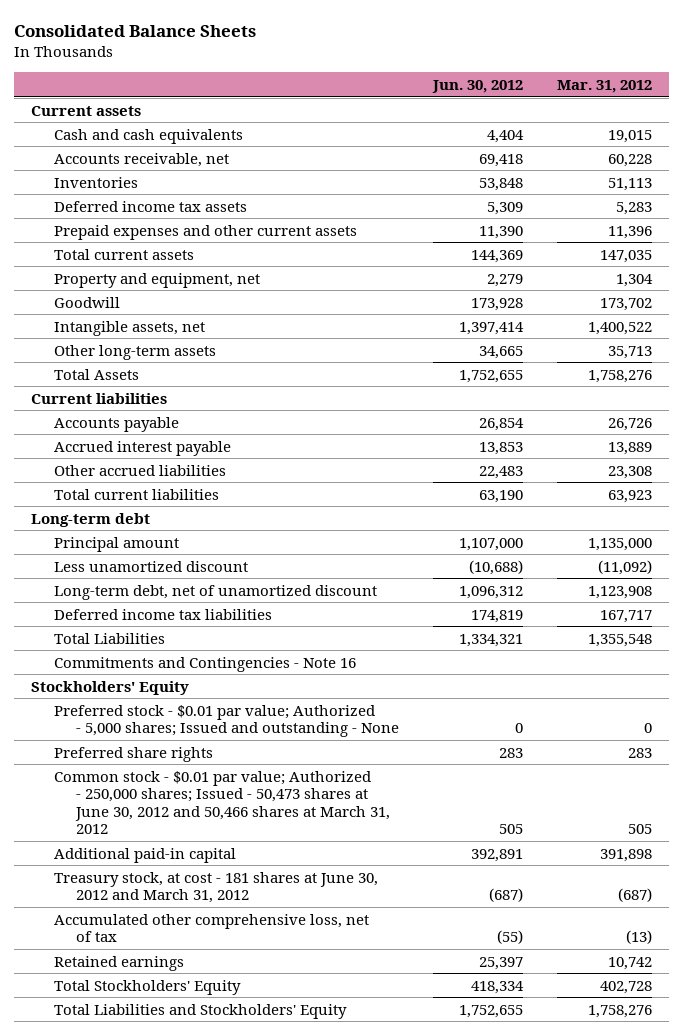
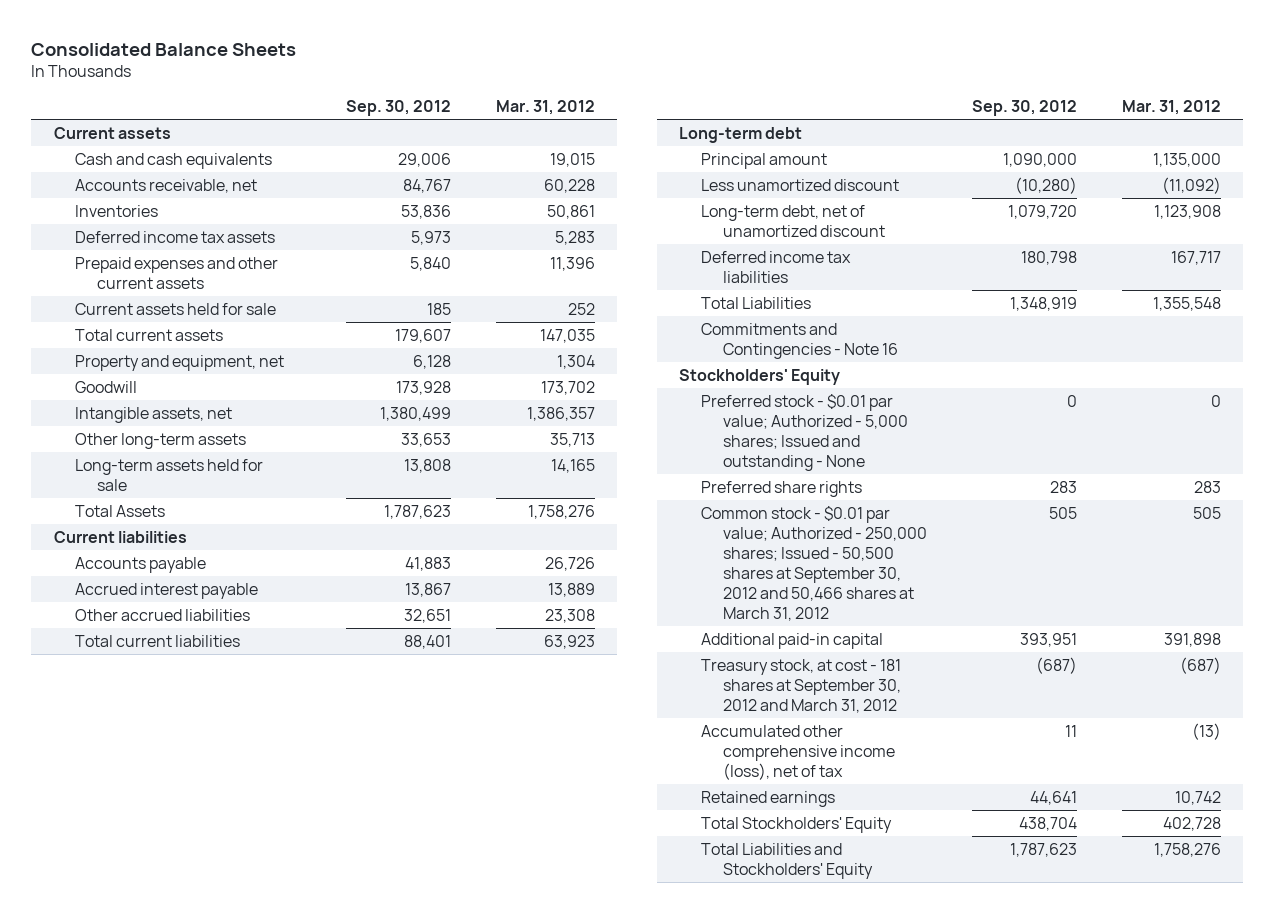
[432,79,524,93] Jun. 30, 2012 -> none
none -> [345,100,451,117] Sep. 30, 2012
[608,177,653,191] 51,113 -> [546,204,595,219] 50,861
none -> [75,302,277,315] Current assets held for sale
[588,321,653,335] 1,400,522 -> [526,406,595,421] 1,386,357
none -> [75,458,264,491] Long-term assets held for sale
[53,770,391,835] Common stock - $0.01 par value; Authorized - 250,000 shares; Issued - 50,473 shares at June 30, 2012 and 50,466 shares at March 31, 2012 -> [701,505,927,621] Common stock - $0.01 par value; Authorized - 250,000 shares; Issued - 50,500 shares at September 30, 2012 and 50,466 shares at March 31, 2012
[53,871,378,904] Treasury stock, at cost - 181 shares at June 30, 2012 and March 31, 2012 -> [701,658,902,713] Treasury stock, at cost - 181 shares at September 30, 2012 and March 31, 2012
[53,913,369,943] Accumulated other comprehensive loss, net of tax -> [701,724,895,780] Accumulated other comprehensive income (loss), net of tax

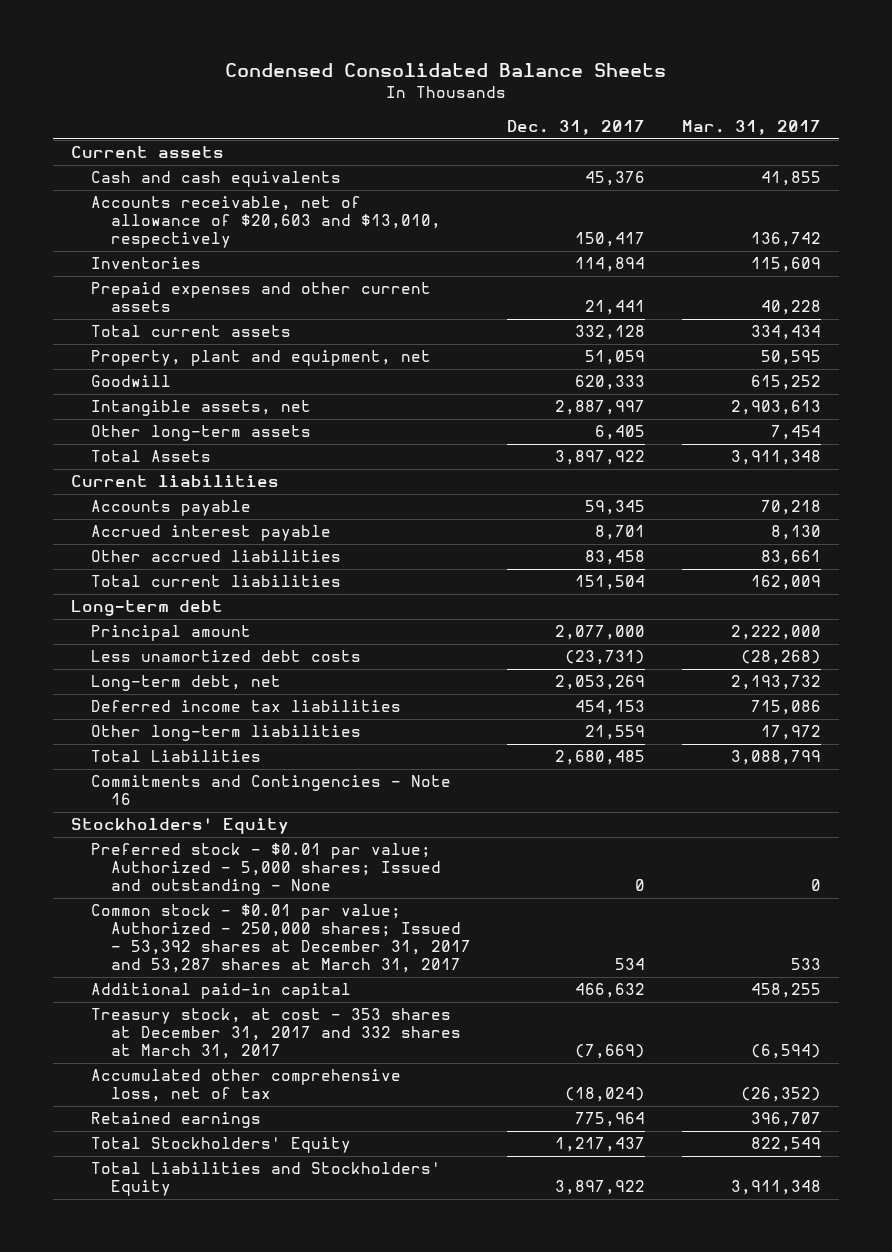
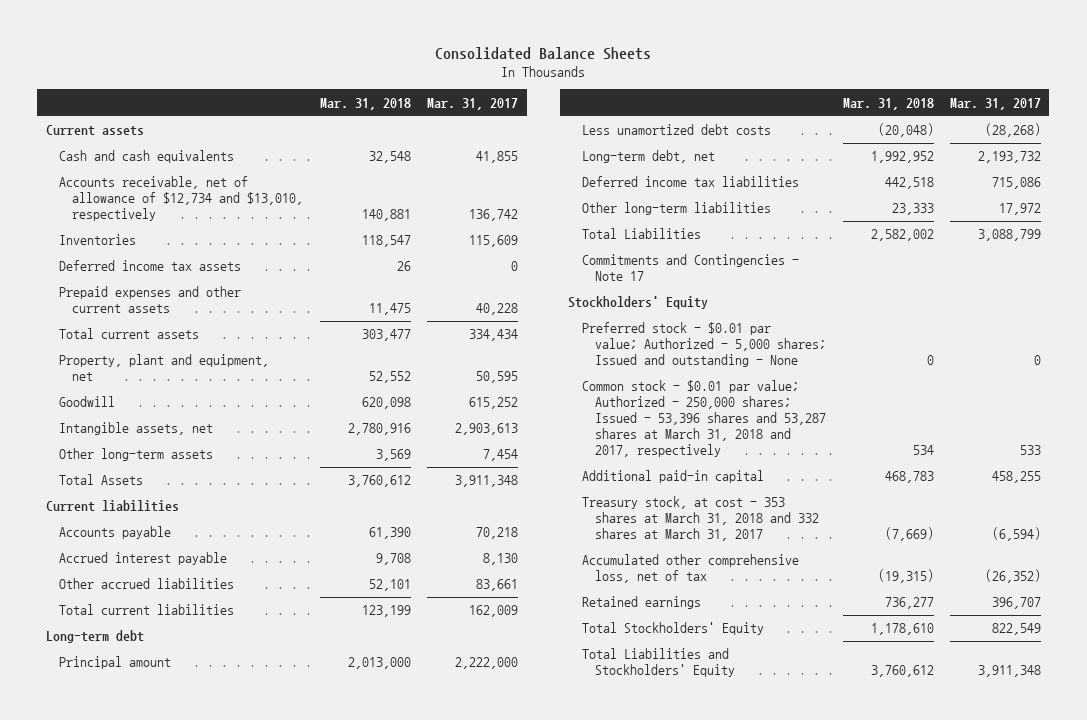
[225,63,667,78] Condensed Consolidated Balance Sheets -> [435,47,652,61] Consolidated Balance Sheets
[507,120,646,136] Dec. 31, 2017 -> none
none -> [319,97,411,110] Mar. 31, 2018
[91,196,441,249] Accounts receivable, net of allowance of $20,603 and $13,010, respectively -> [59,176,304,222] Accounts receivable, net of allowance of $12,734 and $13,010, respectively
none -> [59,260,242,272] Deferred income tax assets
[91,775,452,806] Commitments and Contingencies - Note 16 -> [581,254,799,282] Commitments and Contingencies - Note 17
[91,904,471,974] Common stock - $0.01 par value; Authorized - 250,000 shares; Issued - 53,392 shares at December 31, 2017 and 53,287 shares at March 31, 2017 -> [581,380,827,457] Common stock - $0.01 par value; Authorized - 250,000 shares; Issued - 53,396 shares and 53,287 shares at March 31, 2018 and 2017, respectively
[91,1008,461,1060] Treasury stock, at cost - 353 shares at December 31, 2017 and 332 shares at March 31, 2017 -> [581,496,820,542] Treasury stock, at cost - 353 shares at March 31, 2018 and 332 shares at March 31, 2017

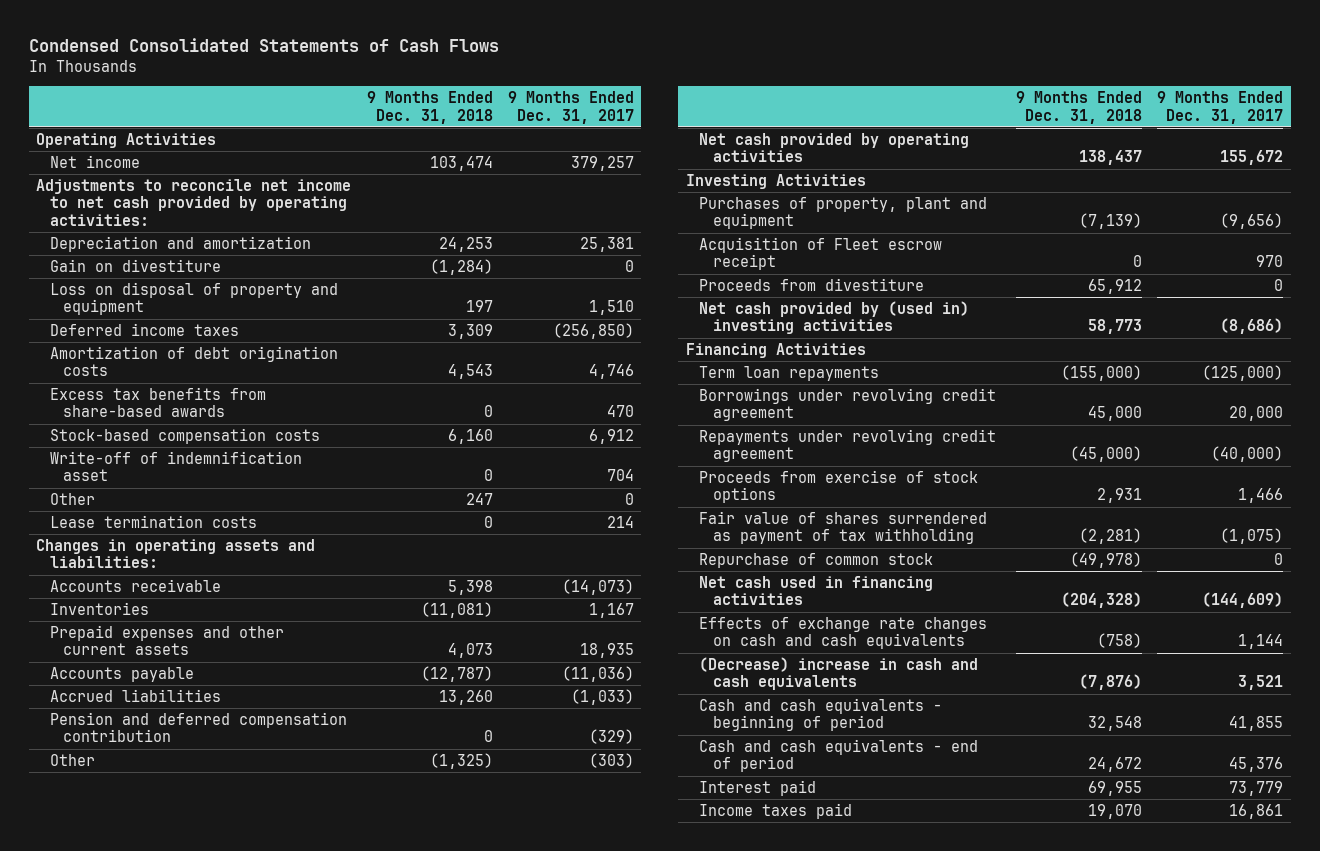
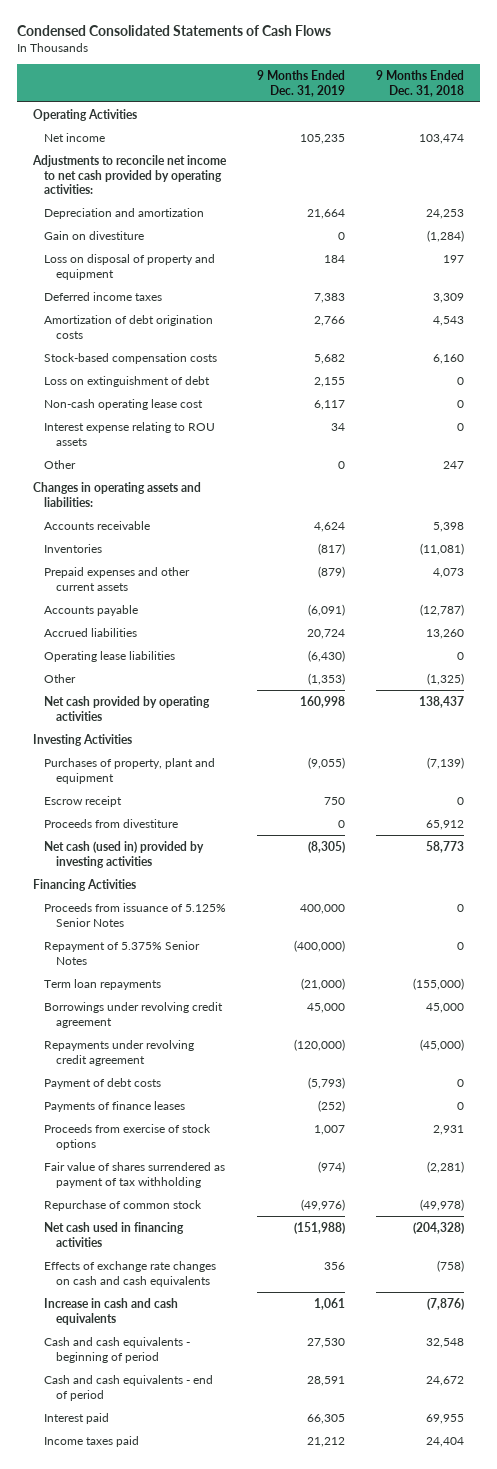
[507,91,634,124] 9 Months Ended Dec. 31, 2017 -> none
none -> [257,69,346,97] 9 Months Ended Dec. 31, 2019
[49,386,266,418] Excess tax benefits from share-based awards -> none
[49,450,302,482] Write-off of indemnification asset -> [44,375,211,387] Loss on extinguishment of debt
none -> [44,398,204,410] Non-cash operating lease cost
none -> [44,421,216,446] Interest expense relating to ROU assets
[49,514,257,528] Lease termination costs -> none
[49,711,347,743] Pension and deferred compensation contribution -> none
none -> [44,650,176,662] Operating lease liabilities
[699,236,943,271] Acquisition of Fleet escrow receipt -> none
none -> [44,795,123,807] Escrow receipt
[699,300,970,335] Net cash provided by (used in) investing activities -> [44,840,205,868] Net cash (used in) provided by investing activities
none -> [44,902,227,927] Proceeds from issuance of 5.125% Senior Notes
none -> [44,940,201,965] Repayment of 5.375% Senior Notes
none -> [44,1077,162,1089] Payment of debt costs
none -> [44,1100,186,1112] Payments of finance leases
[699,656,979,691] (Decrease) increase in cash and cash equivalents -> [44,1297,179,1325] Increase in cash and cash equivalents
[1088,803,1143,819] 19,070 -> [426,1436,465,1447] 24,404

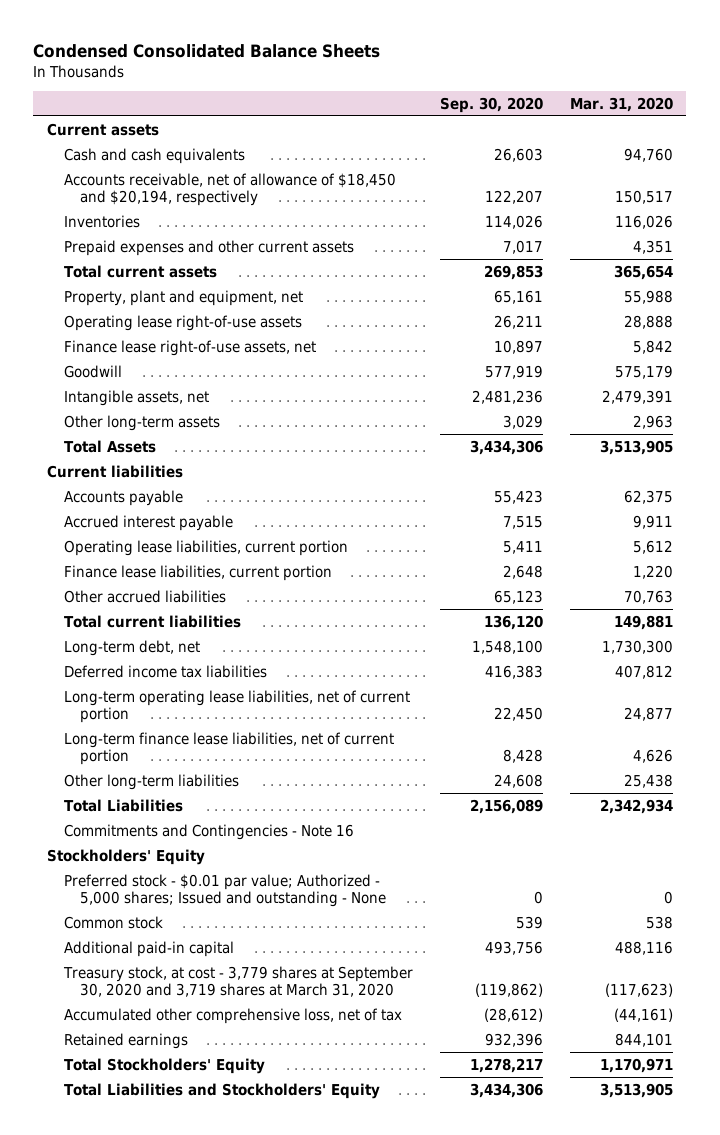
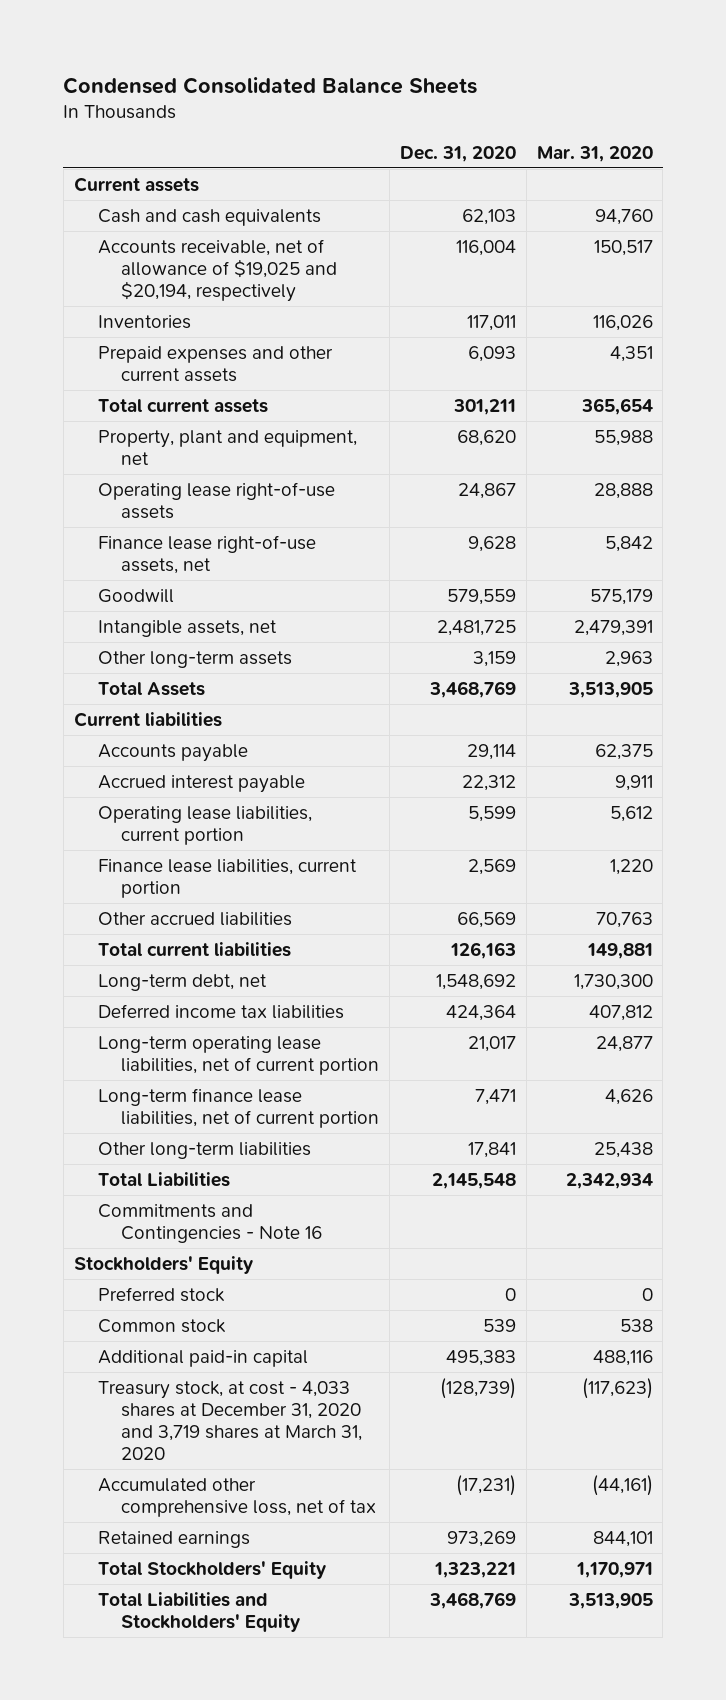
[439,97,543,114] Sep. 30, 2020 -> none
none -> [400,145,517,162] Dec. 31, 2020
[63,172,396,206] Accounts receivable, net of allowance of $18,450 and $20,194, respectively -> [97,238,338,302] Accounts receivable, net of allowance of $19,025 and $20,194, respectively
[63,873,387,907] Preferred stock - $0.01 par value; Authorized - 5,000 shares; Issued and outstanding - None -> [97,1286,225,1302] Preferred stock
[62,965,413,997] Treasury stock, at cost - 3,779 shares at September 30, 2020 and 3,719 shares at March 31, 2020 -> [97,1380,363,1460] Treasury stock, at cost - 4,033 shares at December 31, 2020 and 3,719 shares at March 31, 2020

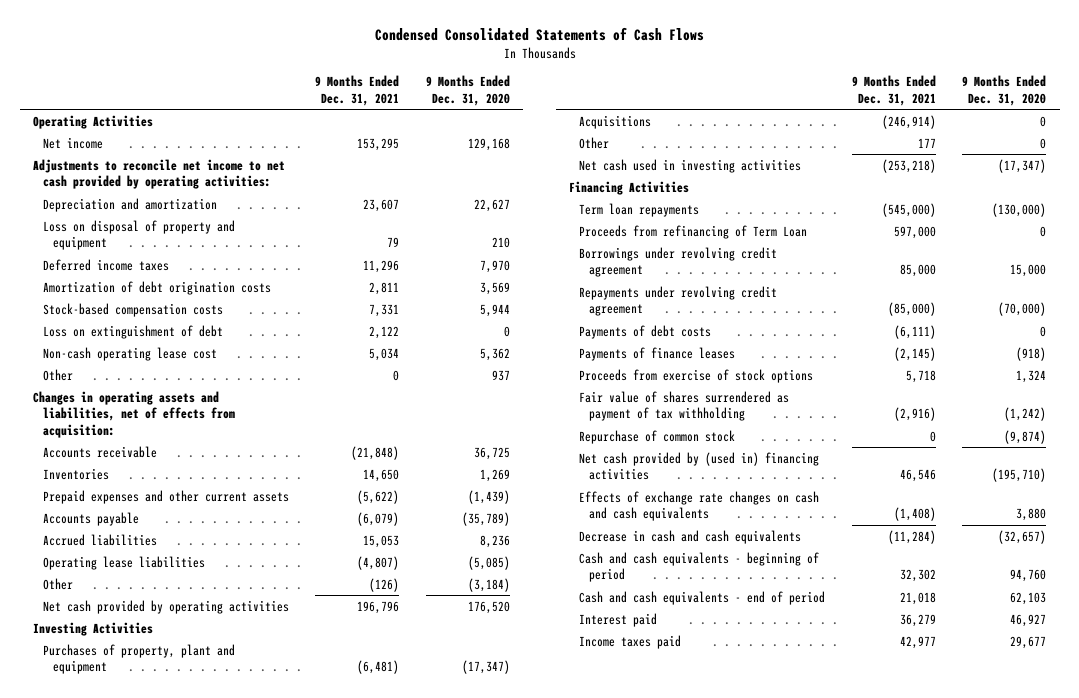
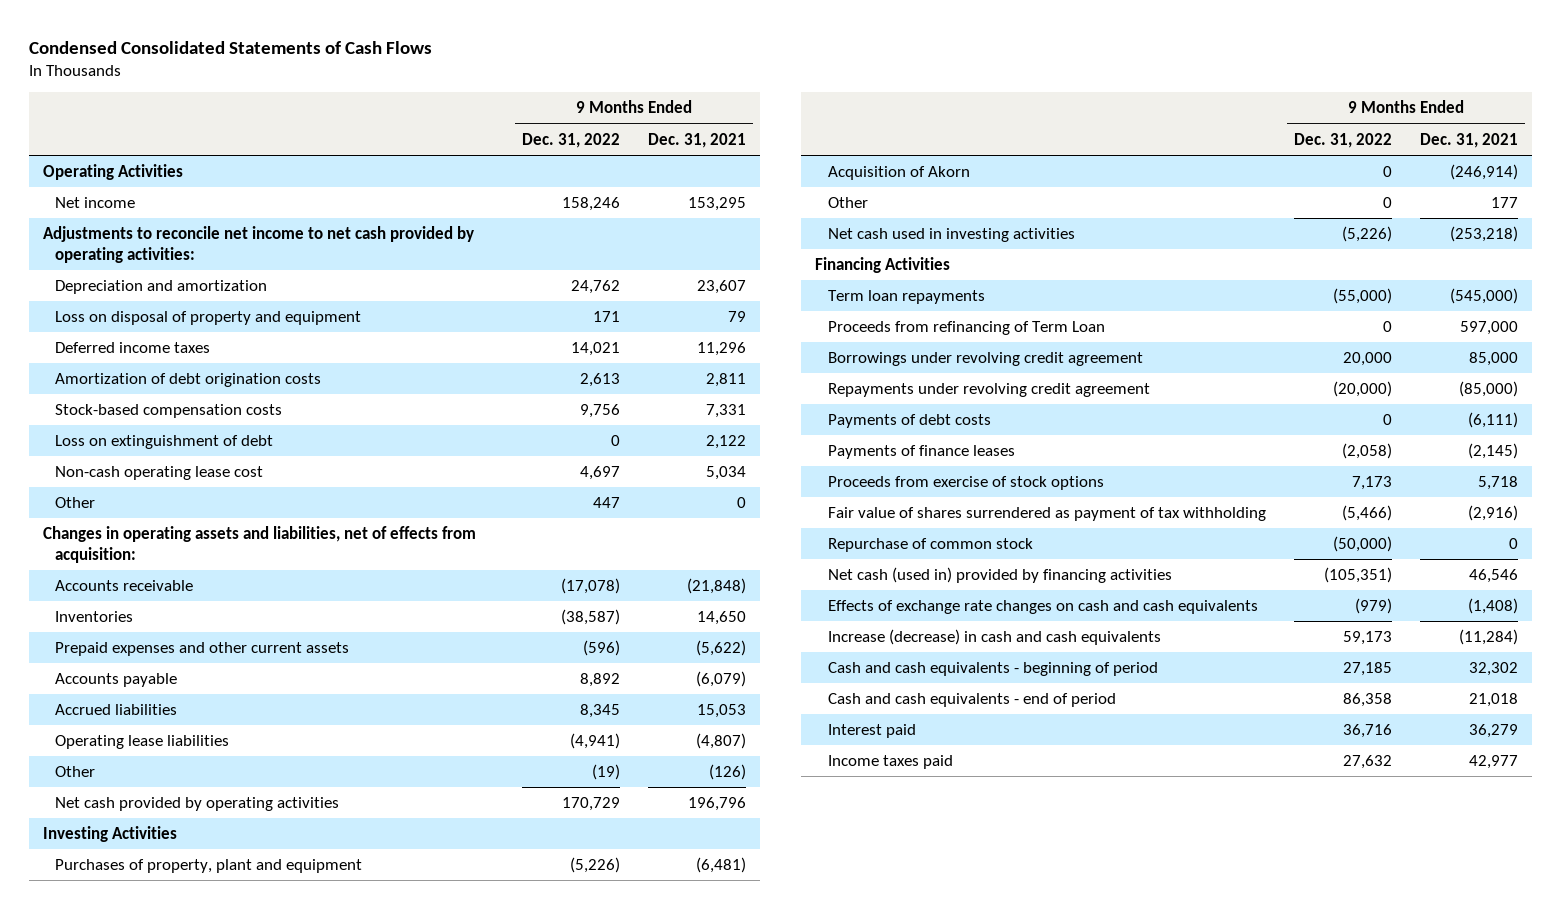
[425,75,510,106] 9 Months Ended Dec. 31, 2020 -> none
none -> [521,132,620,148] Dec. 31, 2022
[579,114,652,129] Acquisitions -> [827,166,970,181] Acquisition of Akorn
[579,451,820,481] Net cash provided by (used in) financing activities -> [827,567,1172,584] Net cash (used in) provided by financing activities
[579,529,802,544] Decrease in cash and cash equivalents -> [827,629,1161,646] Increase (decrease) in cash and cash equivalents

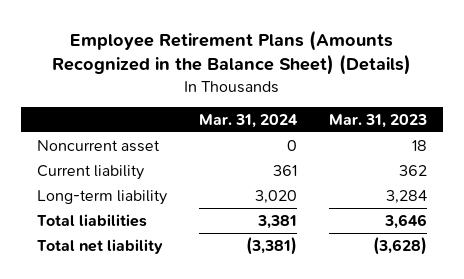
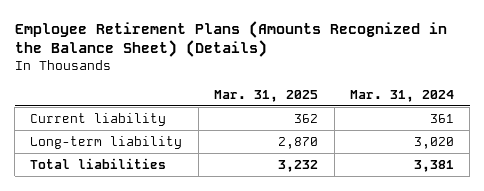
[329,114,428,129] Mar. 31, 2023 -> none
none -> [214,89,319,102] Mar. 31, 2025
[37,139,161,152] Noncurrent asset -> none
[37,238,164,254] Total net liability -> none

